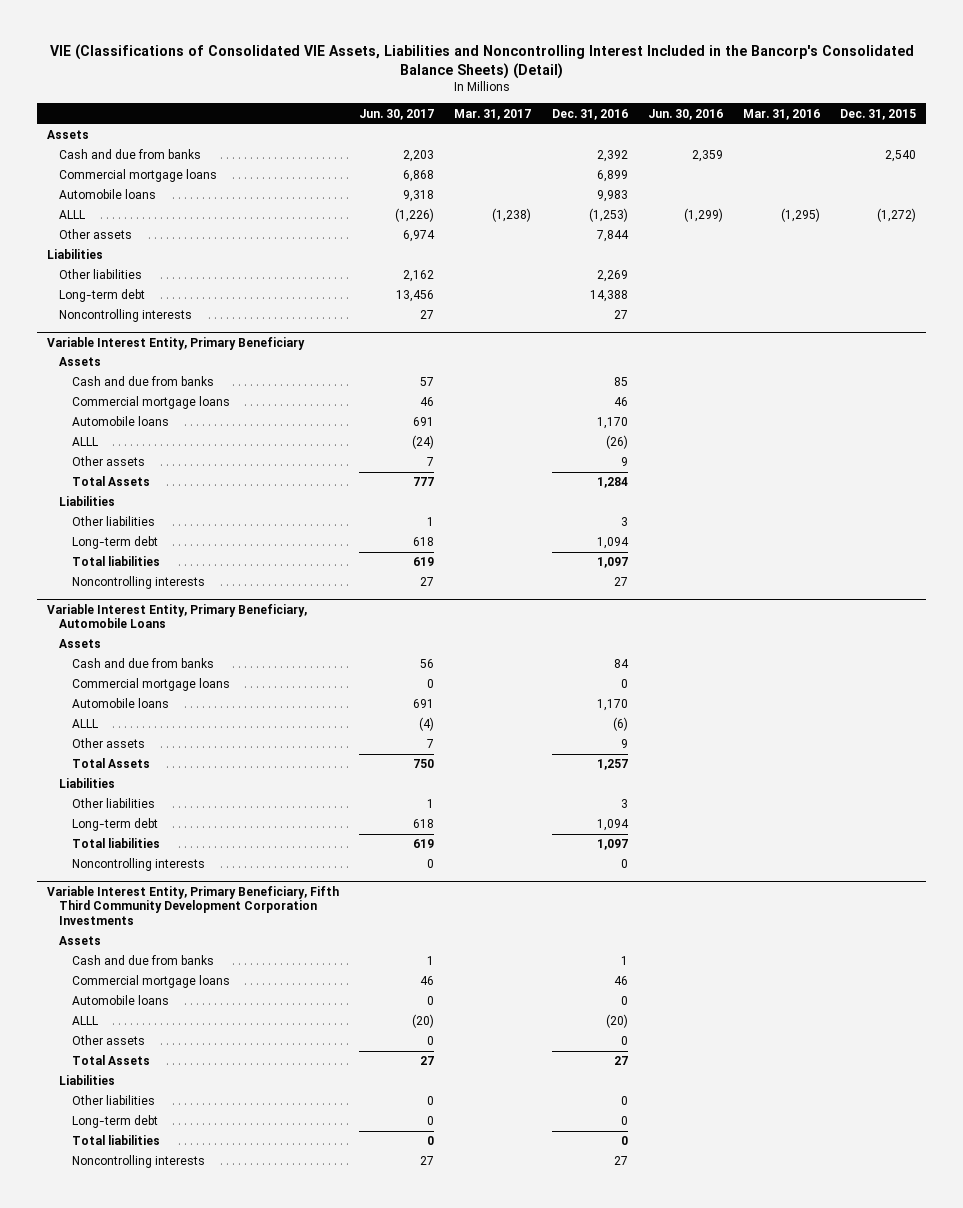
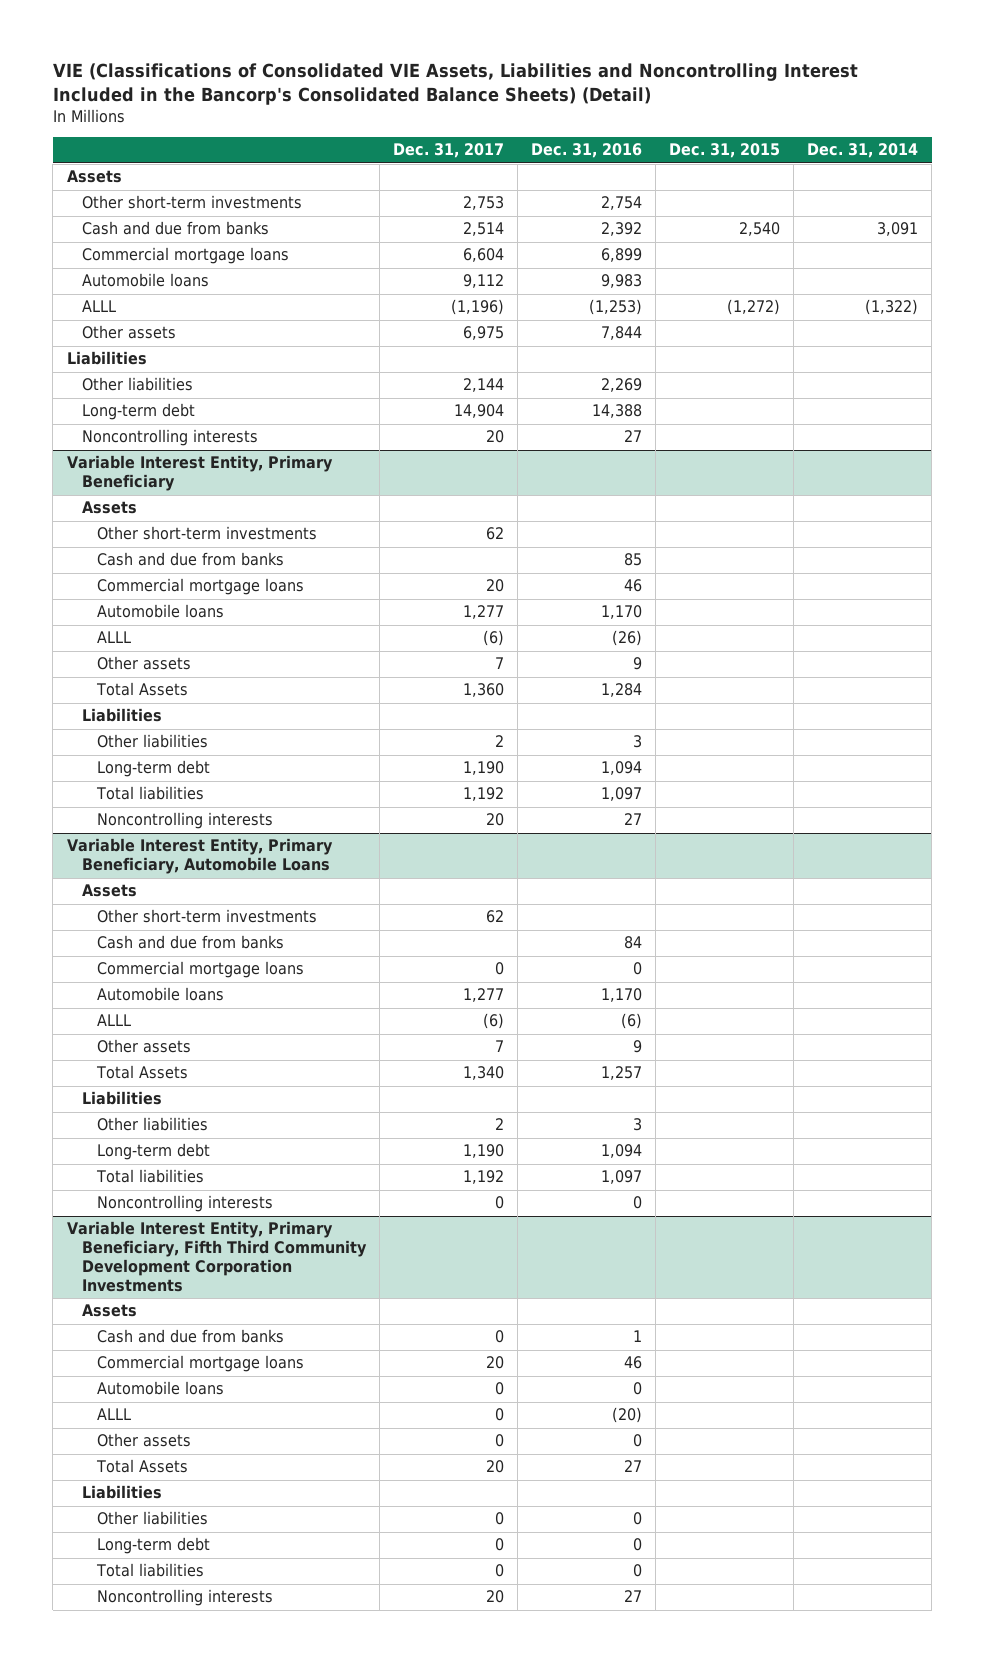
[359,108,435,120] Jun. 30, 2017 -> none
[454,108,532,120] Mar. 31, 2017 -> none
[647,108,723,120] Jun. 30, 2016 -> none
[743,108,821,120] Mar. 31, 2016 -> none
none -> [392,143,504,159] Dec. 31, 2017
none -> [807,143,919,159] Dec. 31, 2014
none -> [81,195,302,210] Other short-term investments
none -> [96,526,317,541] Other short-term investments
none -> [96,909,317,924] Other short-term investments

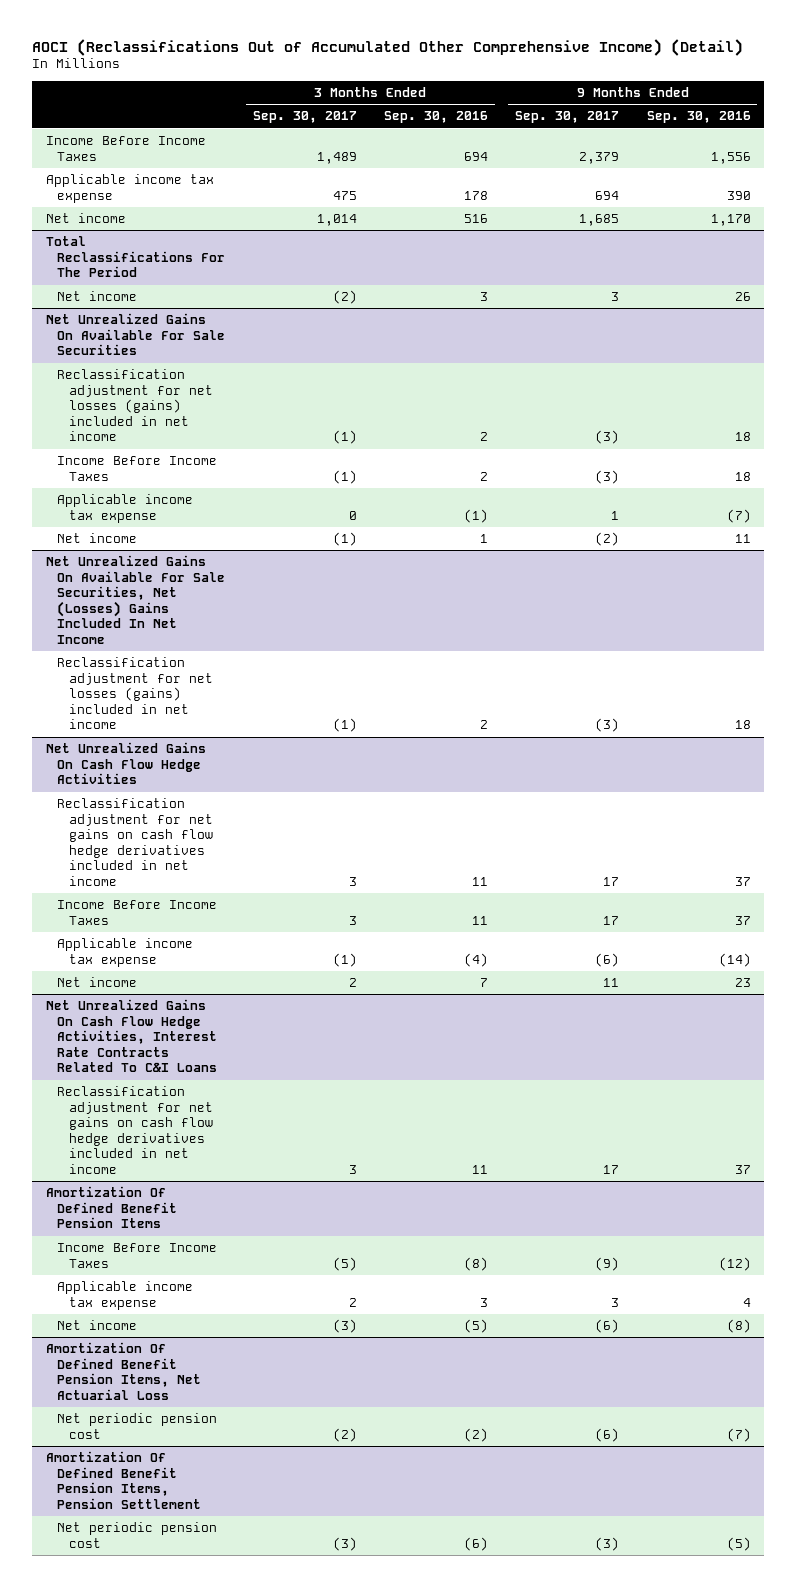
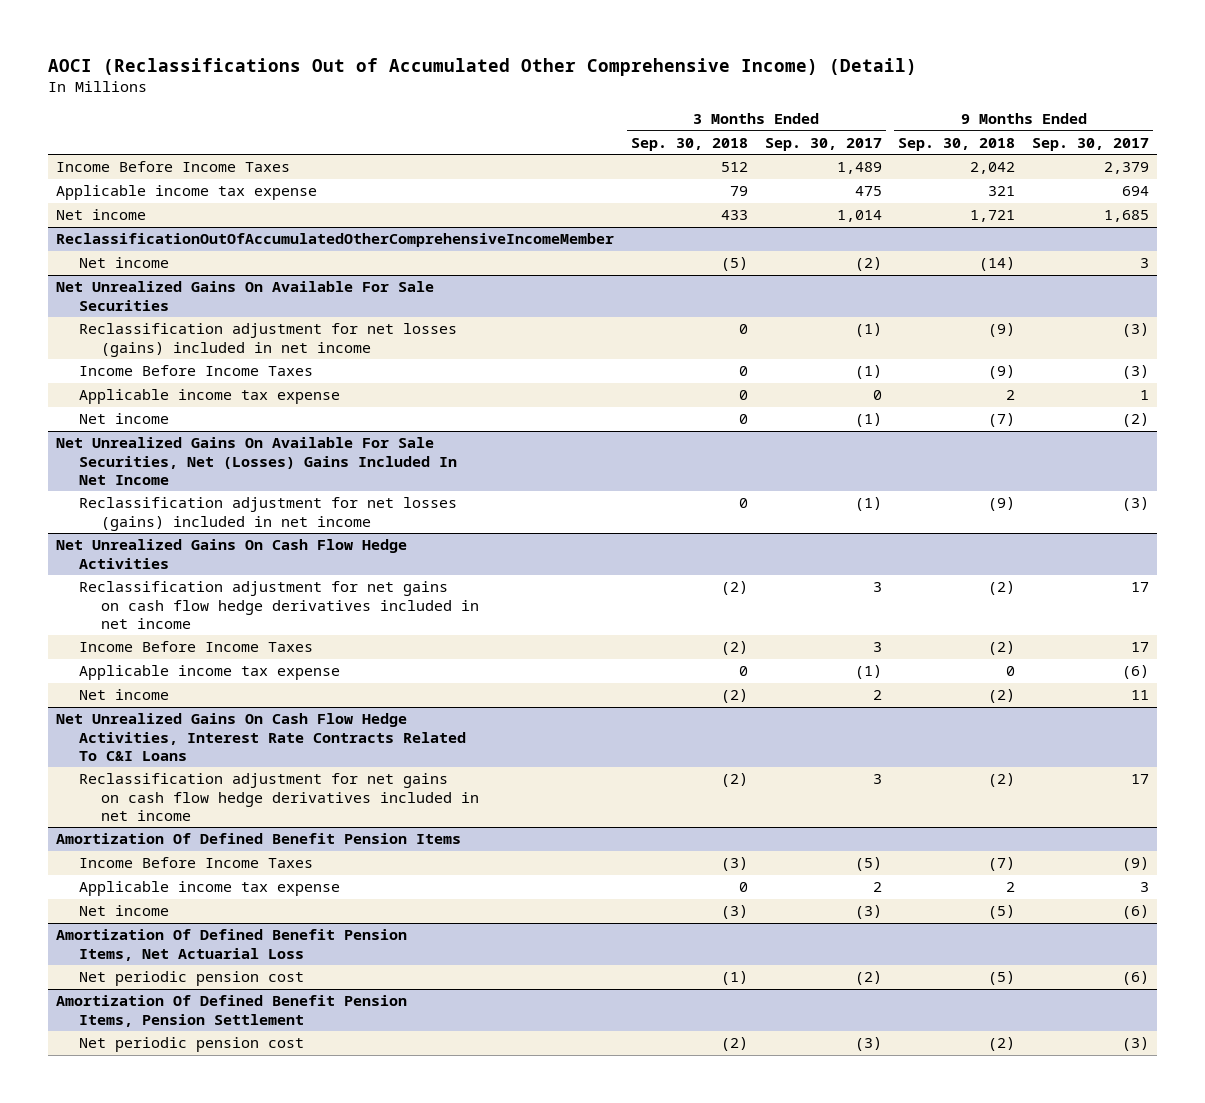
[383,111,488,124] Sep. 30, 2016 -> none
[646,111,751,124] Sep. 30, 2016 -> none
none -> [631,137,749,151] Sep. 30, 2018
none -> [898,137,1016,151] Sep. 30, 2018
[46,236,226,278] Total Reclassifications For The Period -> [56,233,615,248] ReclassificationOutOfAccumulatedOtherComprehensiveIncomeMember

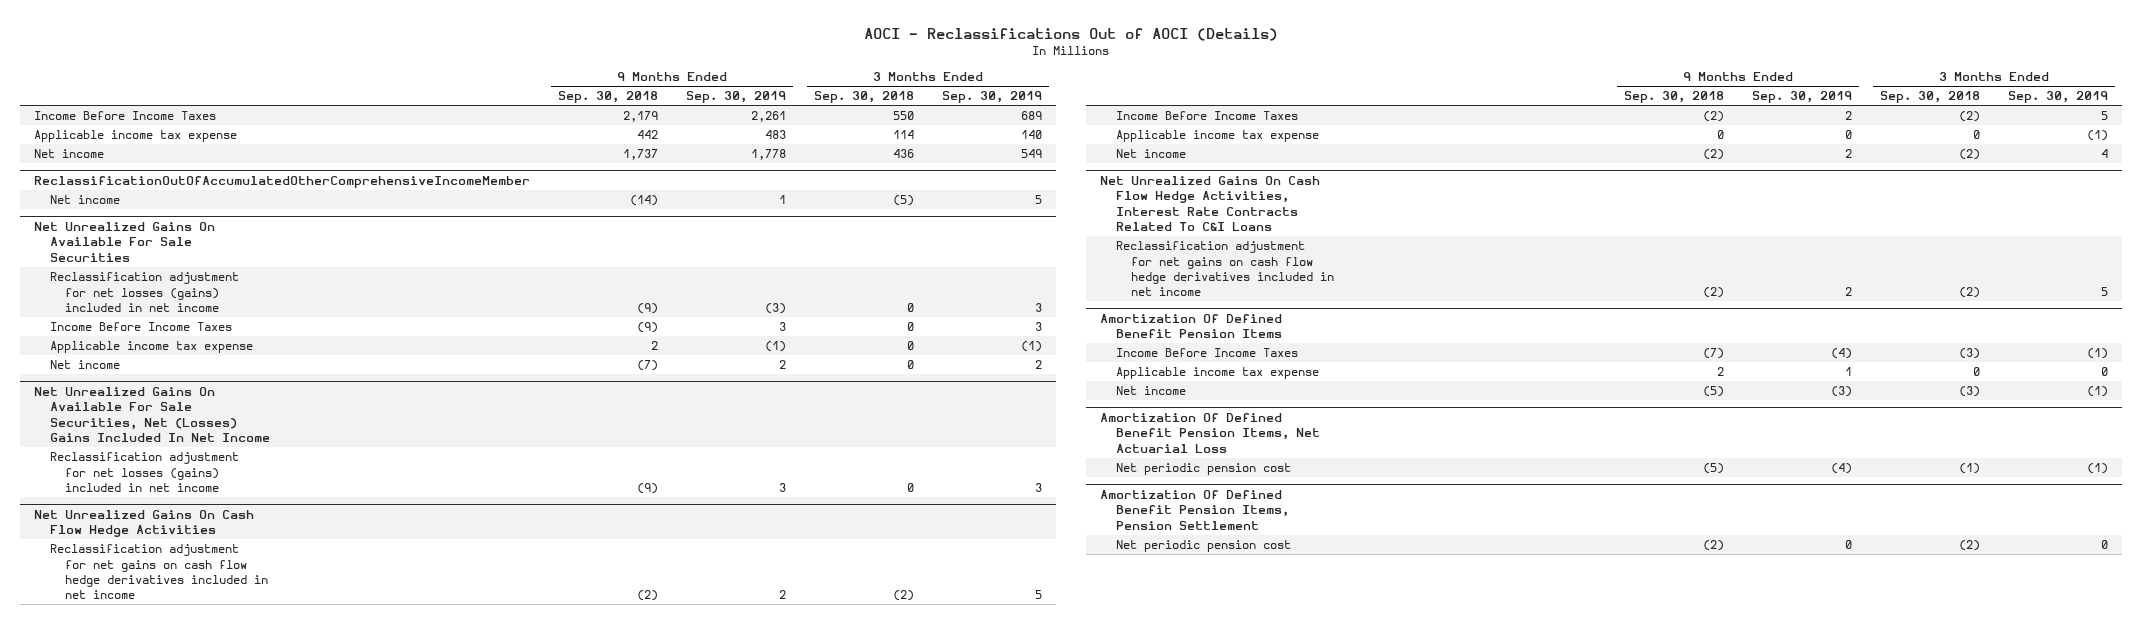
[48,57,918,76] AOCI (Reclassifications Out of Accumulated Other Comprehensive Income) (Detail) -> [864,27,1279,41] AOCI - Reclassifications Out of AOCI (Details)
[764,137,882,151] Sep. 30, 2017 -> none
[1031,137,1149,151] Sep. 30, 2017 -> none
none -> [686,91,787,104] Sep. 30, 2019
none -> [942,91,1043,104] Sep. 30, 2019
[721,162,749,173] 512 -> [893,111,915,121] 550
[970,162,1016,175] 2,042 -> [623,111,659,123] 2,179
[730,186,749,197] 79 -> [893,130,915,140] 114
[988,186,1016,197] 321 -> [637,130,659,140] 442
[721,210,749,221] 433 -> [893,149,915,159] 436
[970,210,1016,223] 1,721 -> [623,149,659,161] 1,737

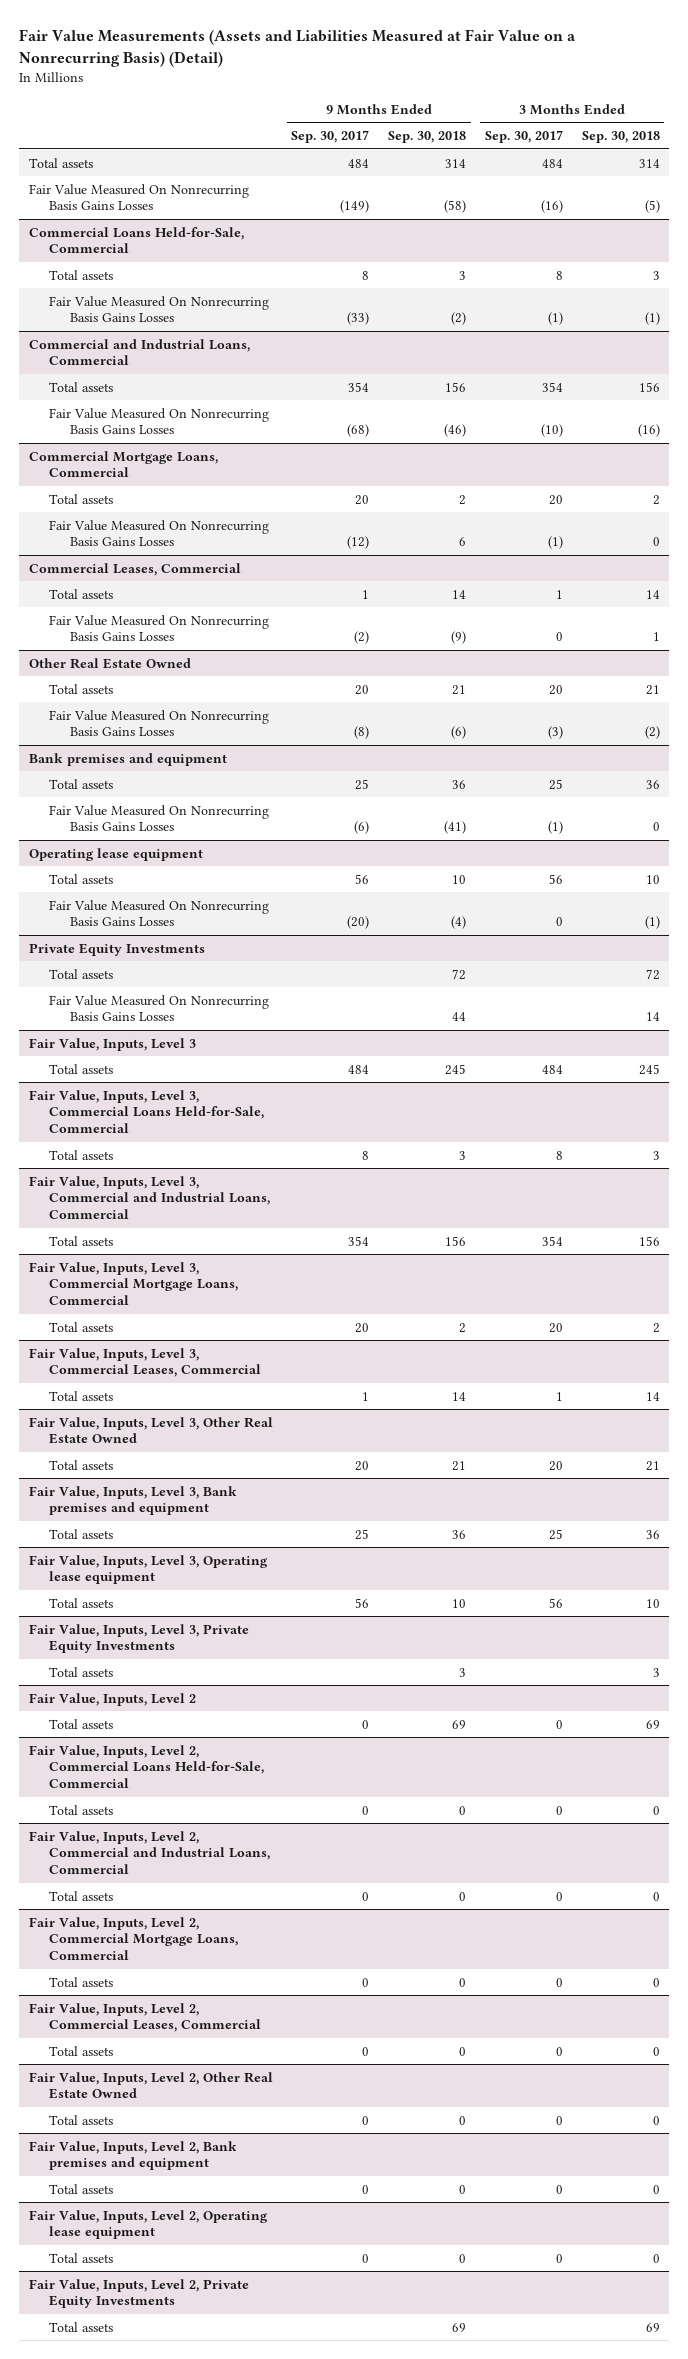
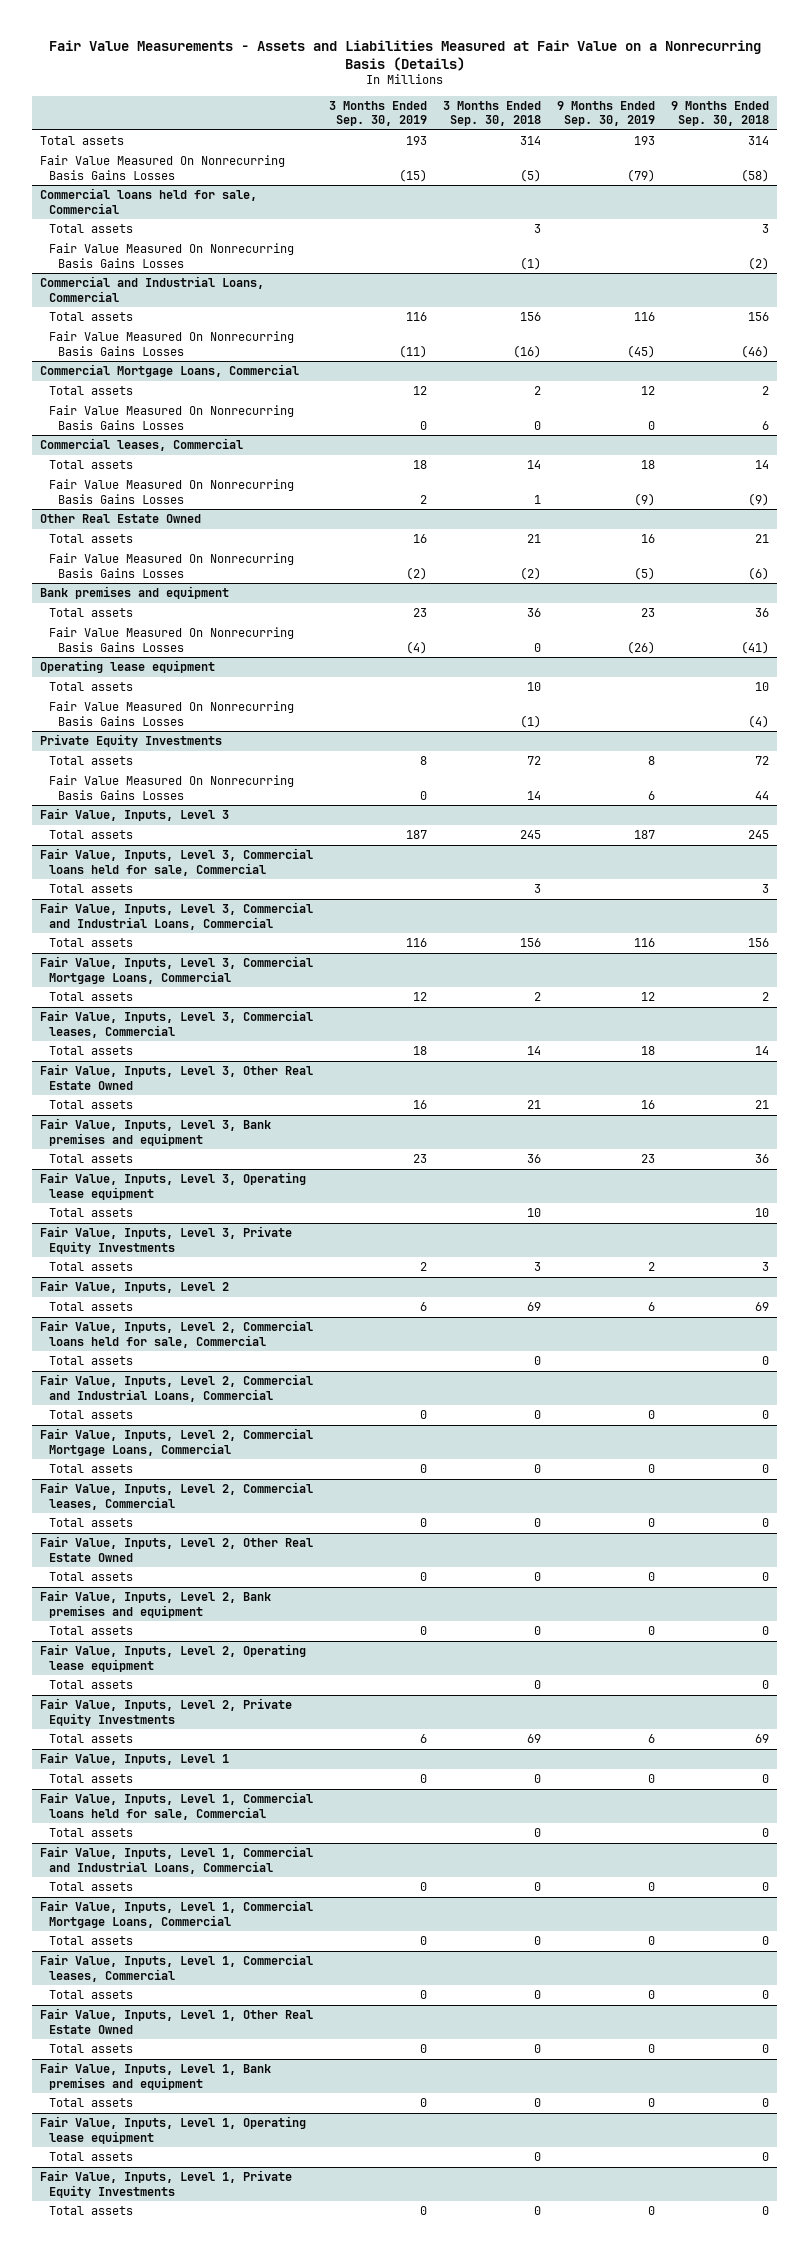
[19,29,577,67] Fair Value Measurements (Assets and Liabilities Measured at Fair Value on a Nonrecurring Basis) (Detail) -> [48,39,761,71] Fair Value Measurements - Assets and Liabilities Measured at Fair Value on a Nonrecurring Basis (Details)
[291,130,370,144] Sep. 30, 2017 -> none
[484,130,563,144] Sep. 30, 2017 -> none
none -> [329,100,428,127] 3 Months Ended Sep. 30, 2019
none -> [557,100,656,127] 9 Months Ended Sep. 30, 2019
[28,226,244,254] Commercial Loans Held-for-Sale, Commercial -> [40,188,258,214] Commercial loans held for sale, Commercial
[28,562,241,576] Commercial Leases, Commercial -> [40,438,244,452] Commercial leases, Commercial
[28,1089,265,1134] Fair Value, Inputs, Level 3, Commercial Loans Held-for-Sale, Commercial -> [40,848,314,876] Fair Value, Inputs, Level 3, Commercial loans held for sale, Commercial
[28,1347,262,1378] Fair Value, Inputs, Level 3, Commercial Leases, Commercial -> [40,1010,314,1038] Fair Value, Inputs, Level 3, Commercial leases, Commercial
[28,1744,265,1789] Fair Value, Inputs, Level 2, Commercial Loans Held-for-Sale, Commercial -> [40,1320,314,1348] Fair Value, Inputs, Level 2, Commercial loans held for sale, Commercial
[28,2002,262,2033] Fair Value, Inputs, Level 2, Commercial Leases, Commercial -> [40,1482,314,1510] Fair Value, Inputs, Level 2, Commercial leases, Commercial
none -> [40,1752,230,1766] Fair Value, Inputs, Level 1
none -> [49,1774,134,1784] Total assets
none -> [40,1792,314,1820] Fair Value, Inputs, Level 1, Commercial loans held for sale, Commercial
none -> [49,1828,134,1838] Total assets
none -> [40,1846,314,1874] Fair Value, Inputs, Level 1, Commercial and Industrial Loans, Commercial
none -> [49,1882,134,1892] Total assets
none -> [40,1900,314,1928] Fair Value, Inputs, Level 1, Commercial Mortgage Loans, Commercial
none -> [49,1936,134,1946] Total assets
none -> [40,1954,314,1982] Fair Value, Inputs, Level 1, Commercial leases, Commercial
none -> [49,1990,134,2000] Total assets
none -> [40,2008,314,2034] Fair Value, Inputs, Level 1, Other Real Estate Owned
none -> [49,2044,134,2054] Total assets
none -> [40,2062,272,2090] Fair Value, Inputs, Level 1, Bank premises and equipment
none -> [49,2098,134,2108] Total assets
none -> [40,2116,307,2144] Fair Value, Inputs, Level 1, Operating lease equipment
none -> [49,2152,134,2162] Total assets
none -> [40,2170,293,2198] Fair Value, Inputs, Level 1, Private Equity Investments
none -> [49,2206,134,2216] Total assets

